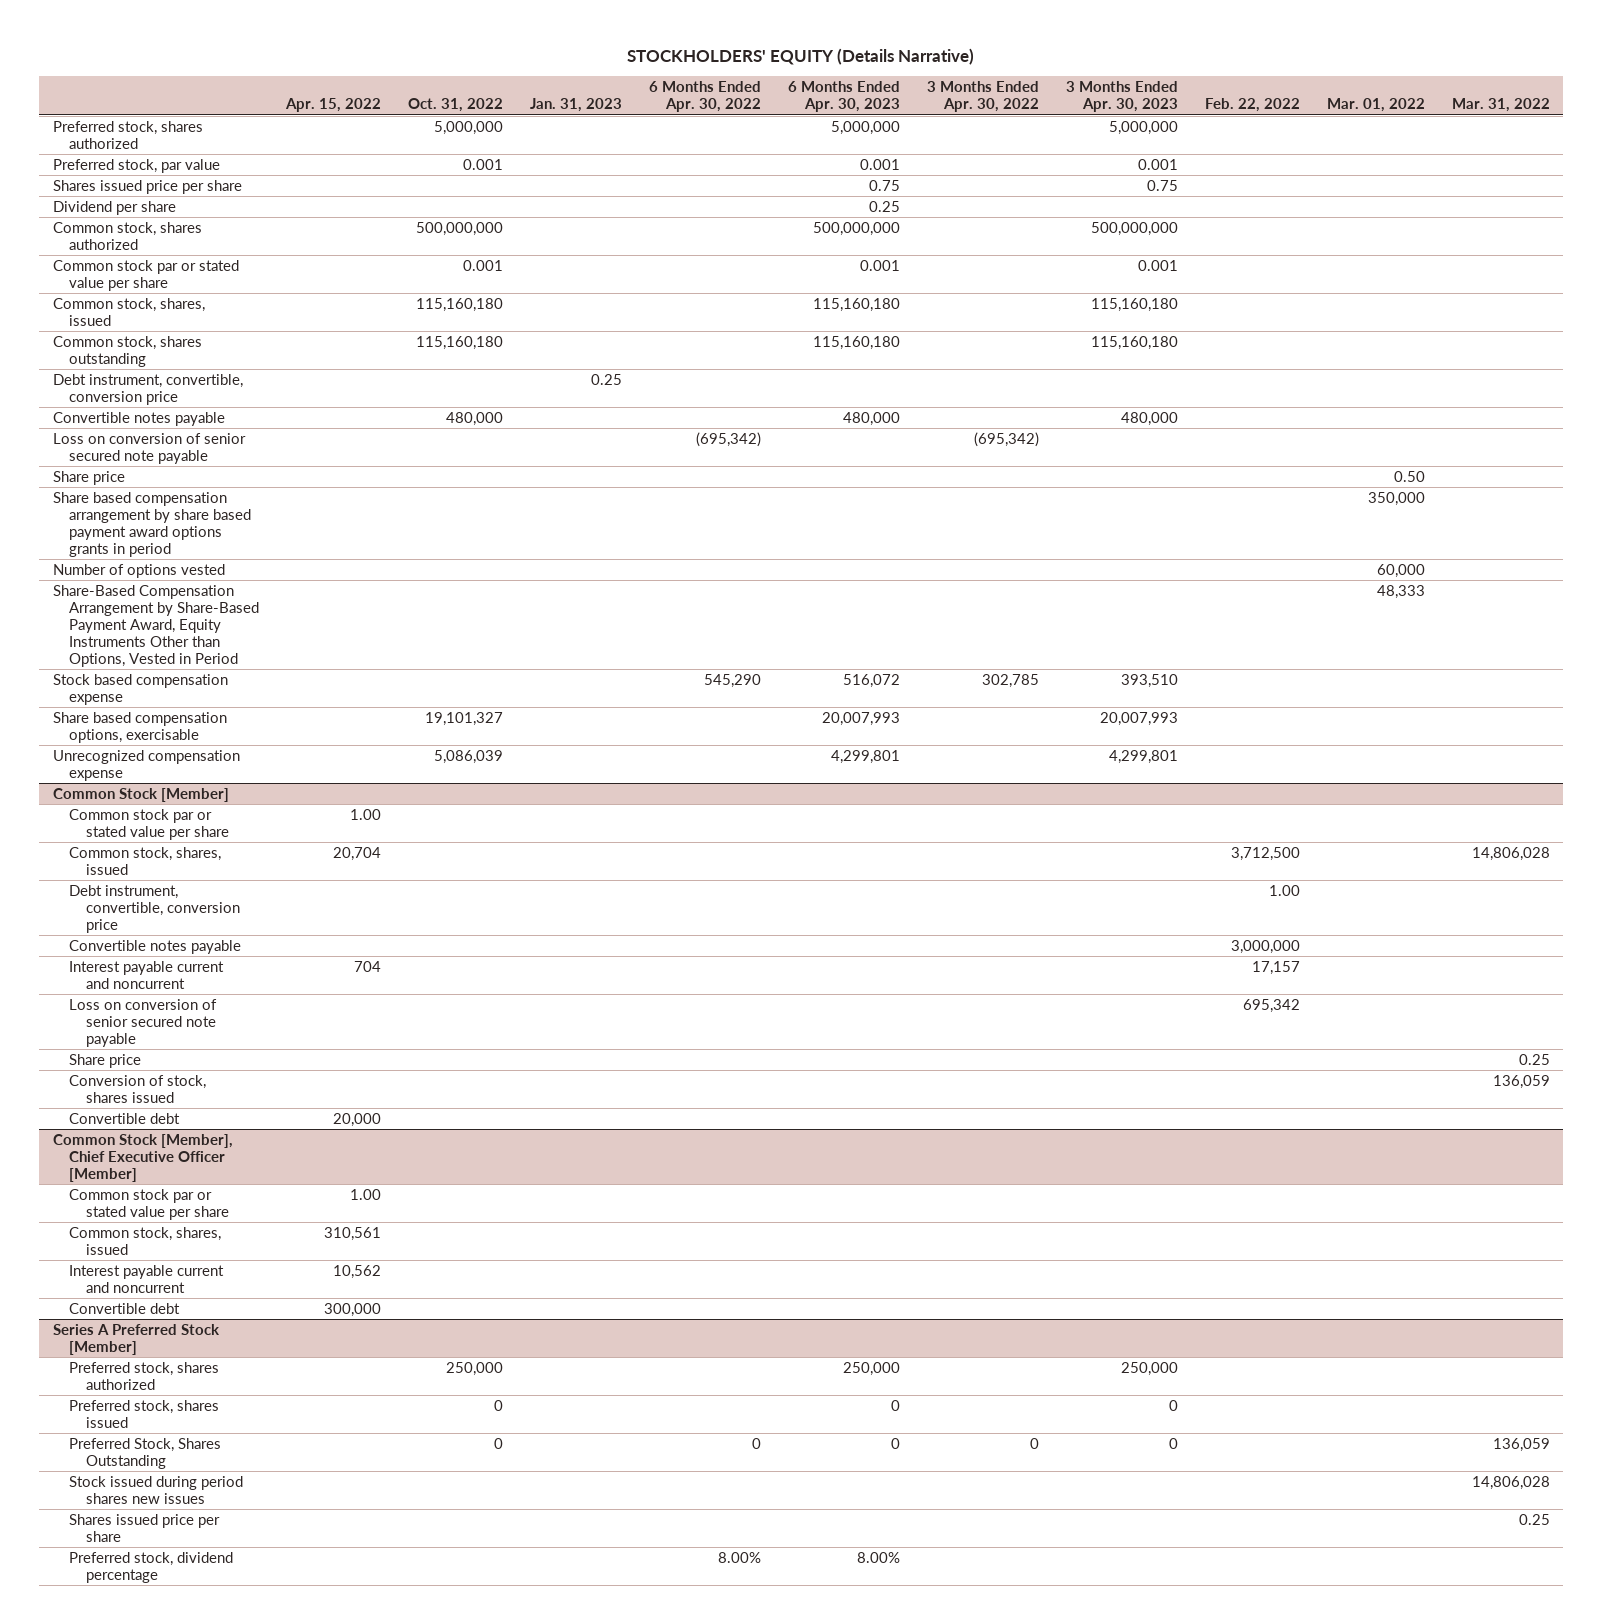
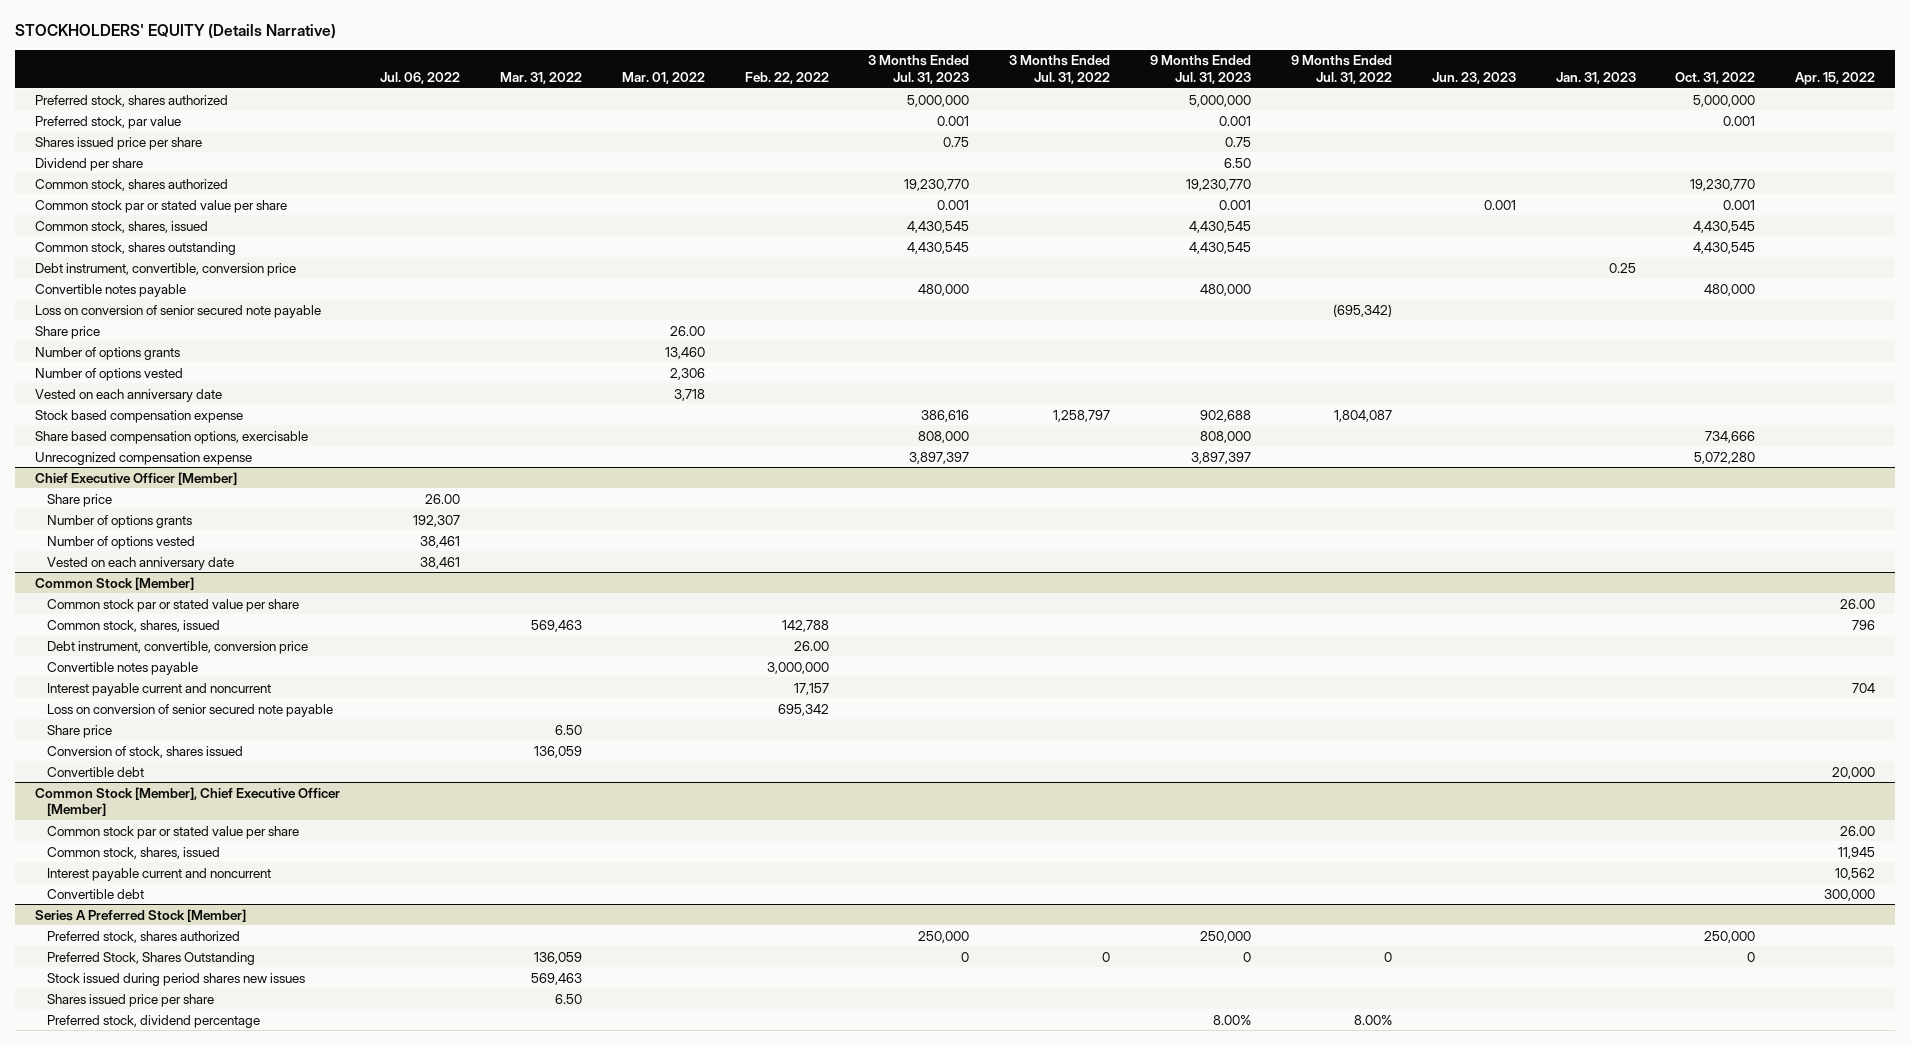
[649,81,762,113] 6 Months Ended Apr. 30, 2022 -> none
[787,81,900,113] 6 Months Ended Apr. 30, 2023 -> none
[926,81,1039,113] 3 Months Ended Apr. 30, 2022 -> none
[1065,81,1178,113] 3 Months Ended Apr. 30, 2023 -> none
none -> [380,72,461,85] Jul. 06, 2022
none -> [868,55,970,85] 3 Months Ended Jul. 31, 2023
none -> [1009,55,1111,85] 3 Months Ended Jul. 31, 2022
none -> [1150,55,1252,85] 9 Months Ended Jul. 31, 2023
none -> [1290,55,1392,85] 9 Months Ended Jul. 31, 2022
none -> [1431,72,1516,85] Jun. 23, 2023
[416,221,504,236] 500,000,000 -> [1690,178,1756,191] 19,230,770
[416,297,504,312] 115,160,180 -> [1693,220,1756,233] 4,430,545
[416,335,504,350] 115,160,180 -> [1693,241,1756,254] 4,430,545
[52,491,252,557] Share based compensation arrangement by share based payment award options grants in period -> none
[52,584,260,667] Share-Based Compensation Arrangement by Share-Based Payment Award, Equity Instruments Other than Options, Vested in Period -> none
[1393,470,1425,482] 0.50 -> [669,325,705,336] 26.00
none -> [35,346,181,360] Number of options grants
[1376,563,1425,578] 60,000 -> [669,367,705,380] 2,306
none -> [35,388,223,402] Vested on each anniversary date
[425,711,504,726] 19,101,327 -> [1705,430,1756,443] 734,666
[434,749,504,764] 5,086,039 -> [1694,451,1756,464] 5,072,280
none -> [35,471,238,485] Chief Executive Officer [Member]
none -> [47,493,113,507] Share price
none -> [47,514,193,528] Number of options grants
none -> [47,535,196,549] Number of options vested
none -> [47,556,235,570] Vested on each anniversary date
[350,808,382,820] 1.00 -> [1840,598,1876,609] 26.00
[333,846,382,861] 20,704 -> [1852,619,1876,630] 796
[1230,846,1300,861] 3,712,500 -> [781,619,829,632] 142,788
[1471,846,1550,861] 14,806,028 -> [530,619,582,632] 569,463
[1268,884,1300,896] 1.00 -> [793,640,829,651] 26.00
[1518,1053,1550,1065] 0.25 -> [554,724,582,735] 6.50
[350,1188,382,1200] 1.00 -> [1840,825,1876,836] 26.00
[324,1226,382,1241] 310,561 -> [1838,846,1876,859] 11,945
[69,1399,220,1428] Preferred stock, shares issued -> none
[1471,1475,1550,1490] 14,806,028 -> [530,972,582,985] 569,463
[1518,1513,1550,1525] 0.25 -> [554,993,582,1004] 6.50

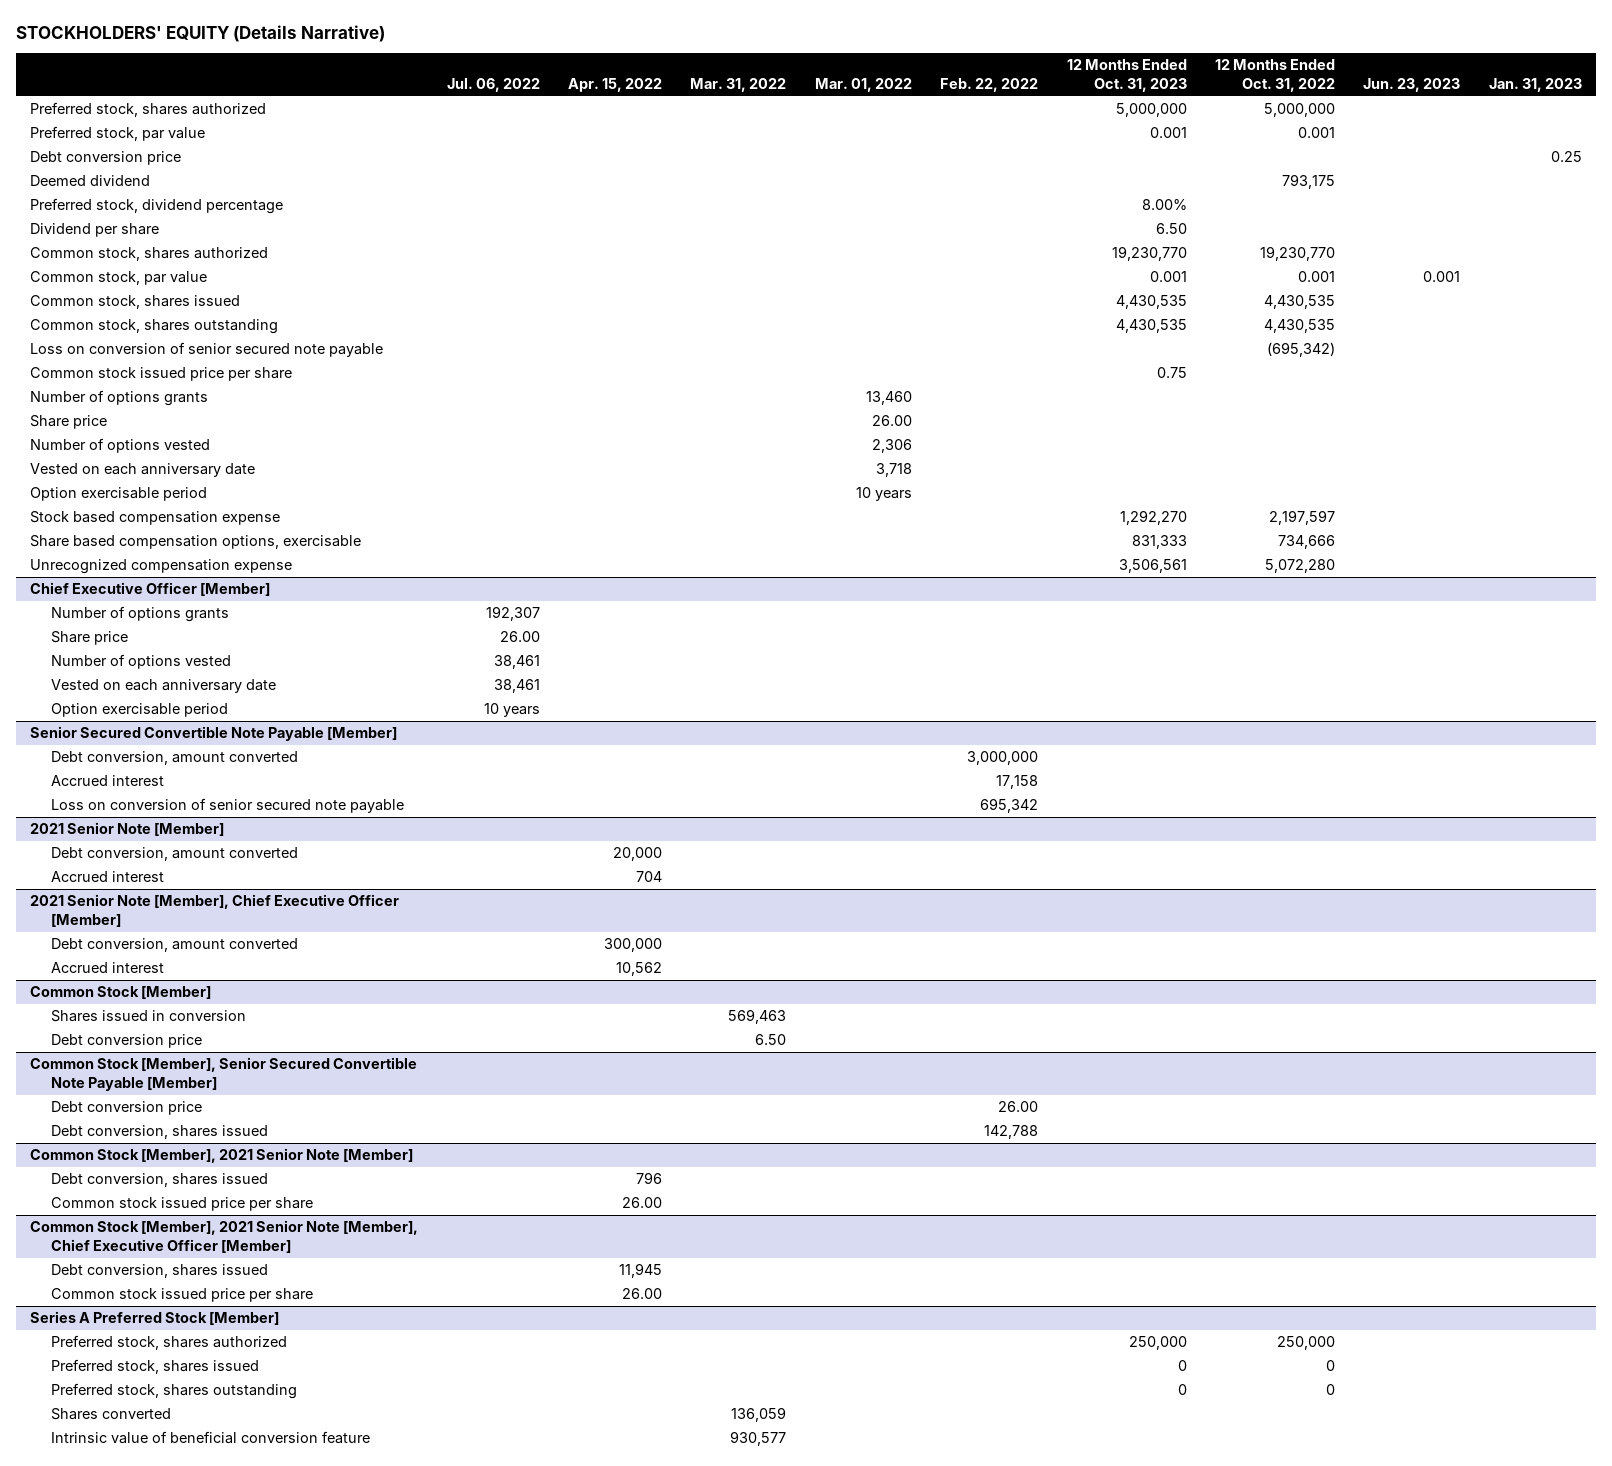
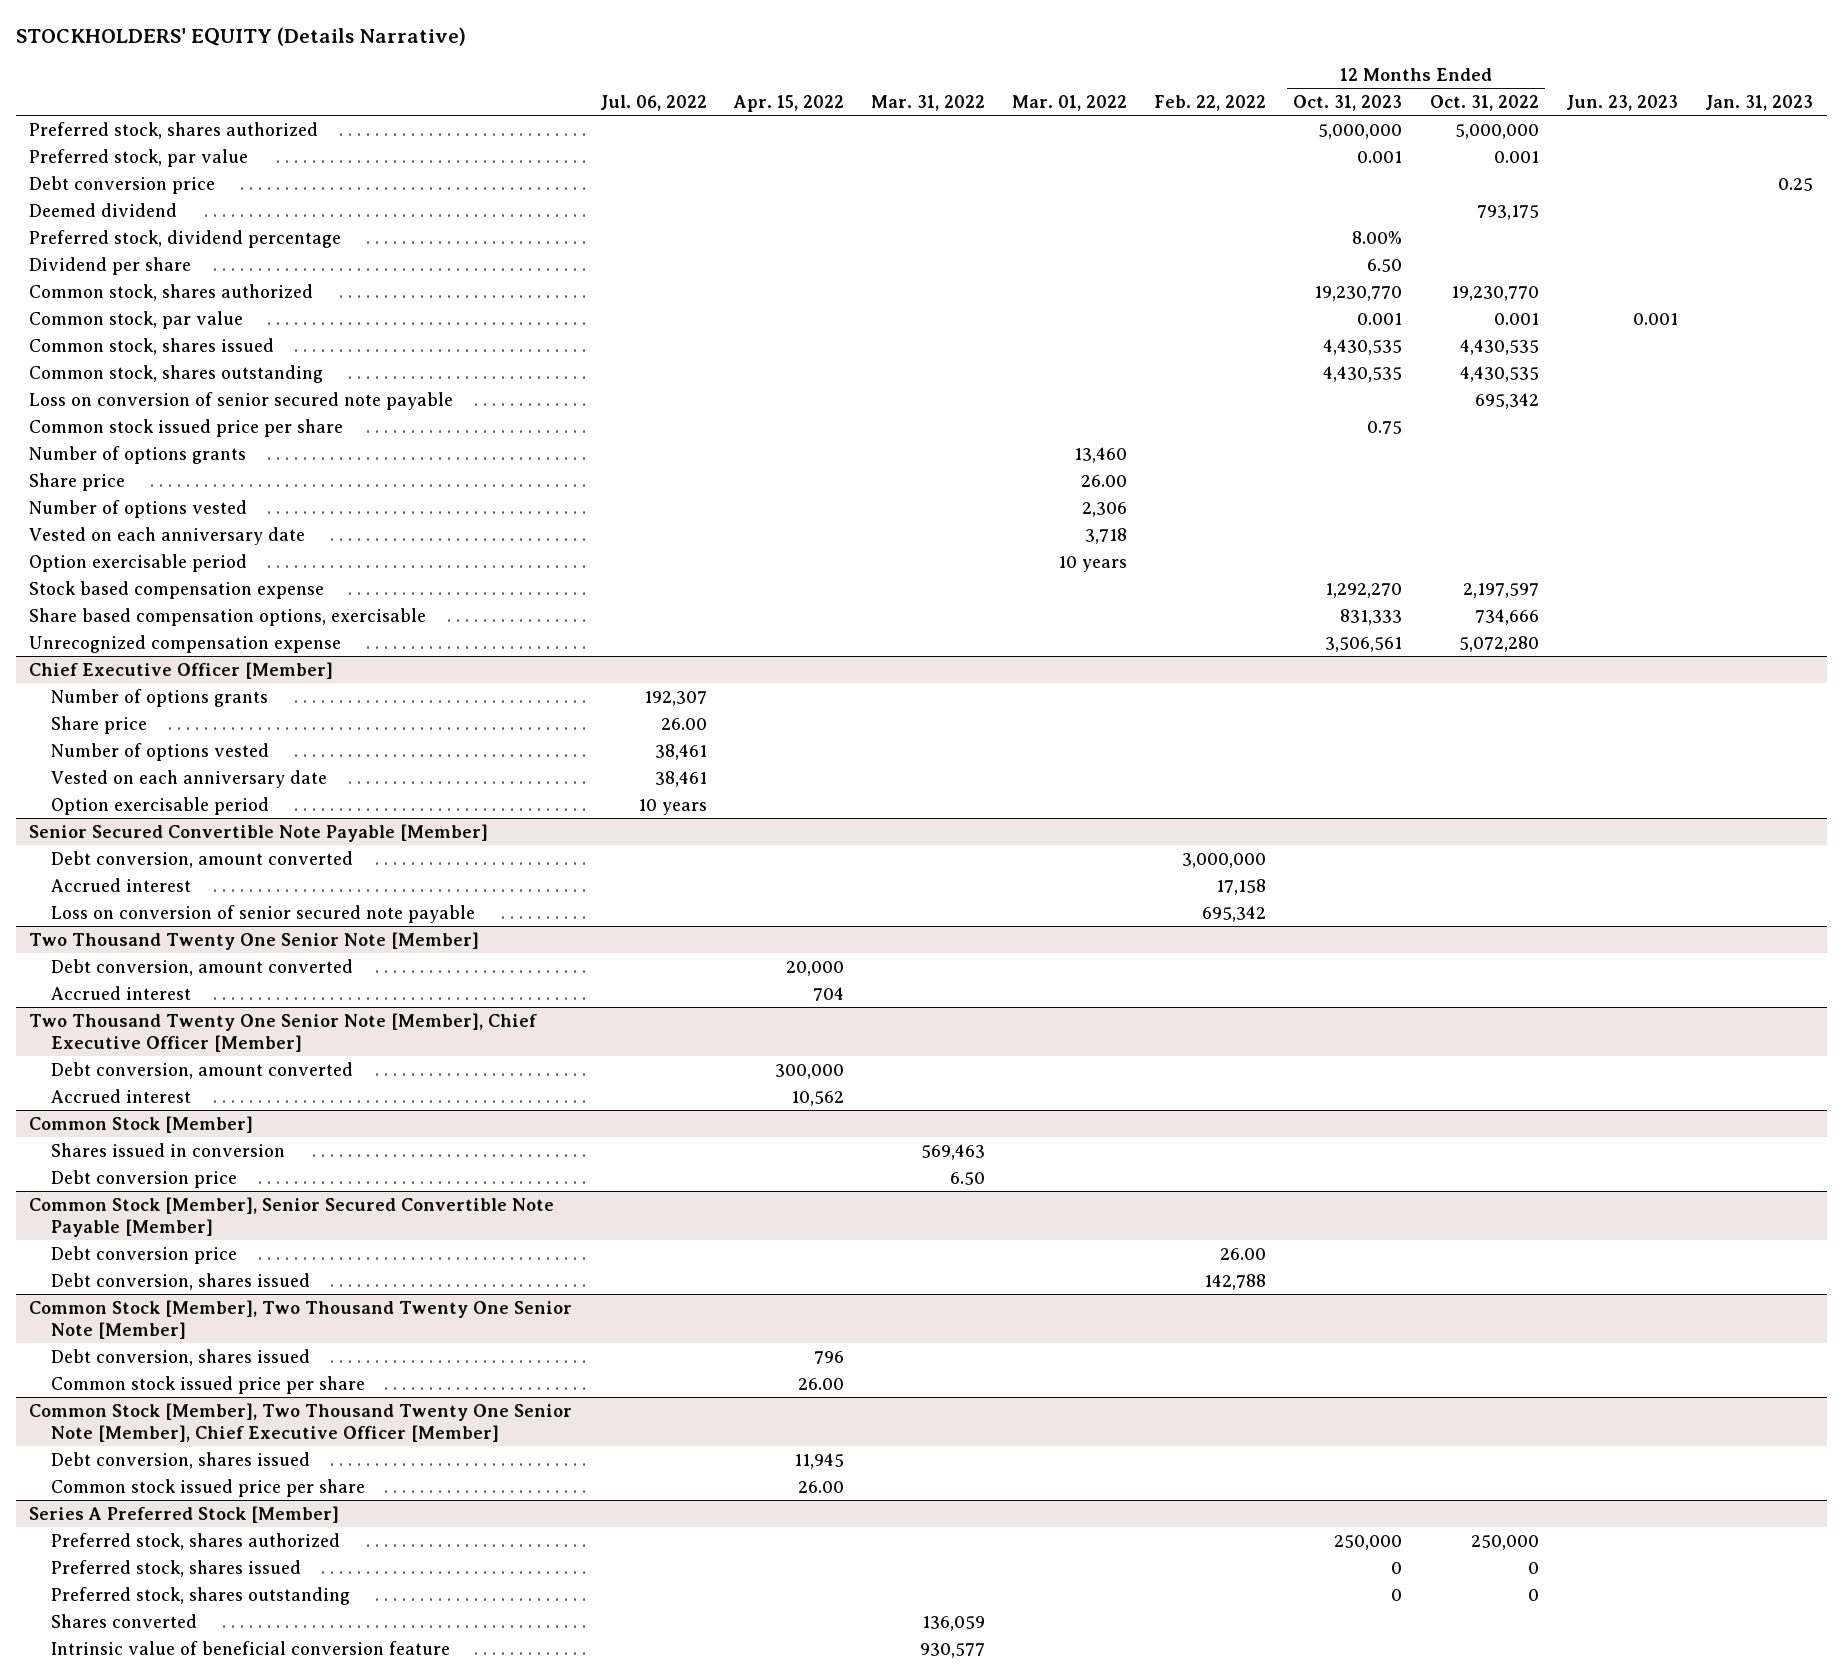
[1266,342,1335,358] (695,342) -> [1474,392,1539,409] 695,342
[30,822,225,837] 2021 Senior Note [Member] -> [29,931,480,950] Two Thousand Twenty One Senior Note [Member]
[30,894,400,928] 2021 Senior Note [Member], Chief Executive Officer [Member] -> [29,1012,538,1052] Two Thousand Twenty One Senior Note [Member], Chief Executive Officer [Member]
[30,1148,414,1164] Common Stock [Member], 2021 Senior Note [Member] -> [29,1299,573,1339] Common Stock [Member], Two Thousand Twenty One Senior Note [Member]
[30,1220,419,1254] Common Stock [Member], 2021 Senior Note [Member], Chief Executive Officer [Member] -> [29,1402,573,1442] Common Stock [Member], Two Thousand Twenty One Senior Note [Member], Chief Executive Officer [Member]

